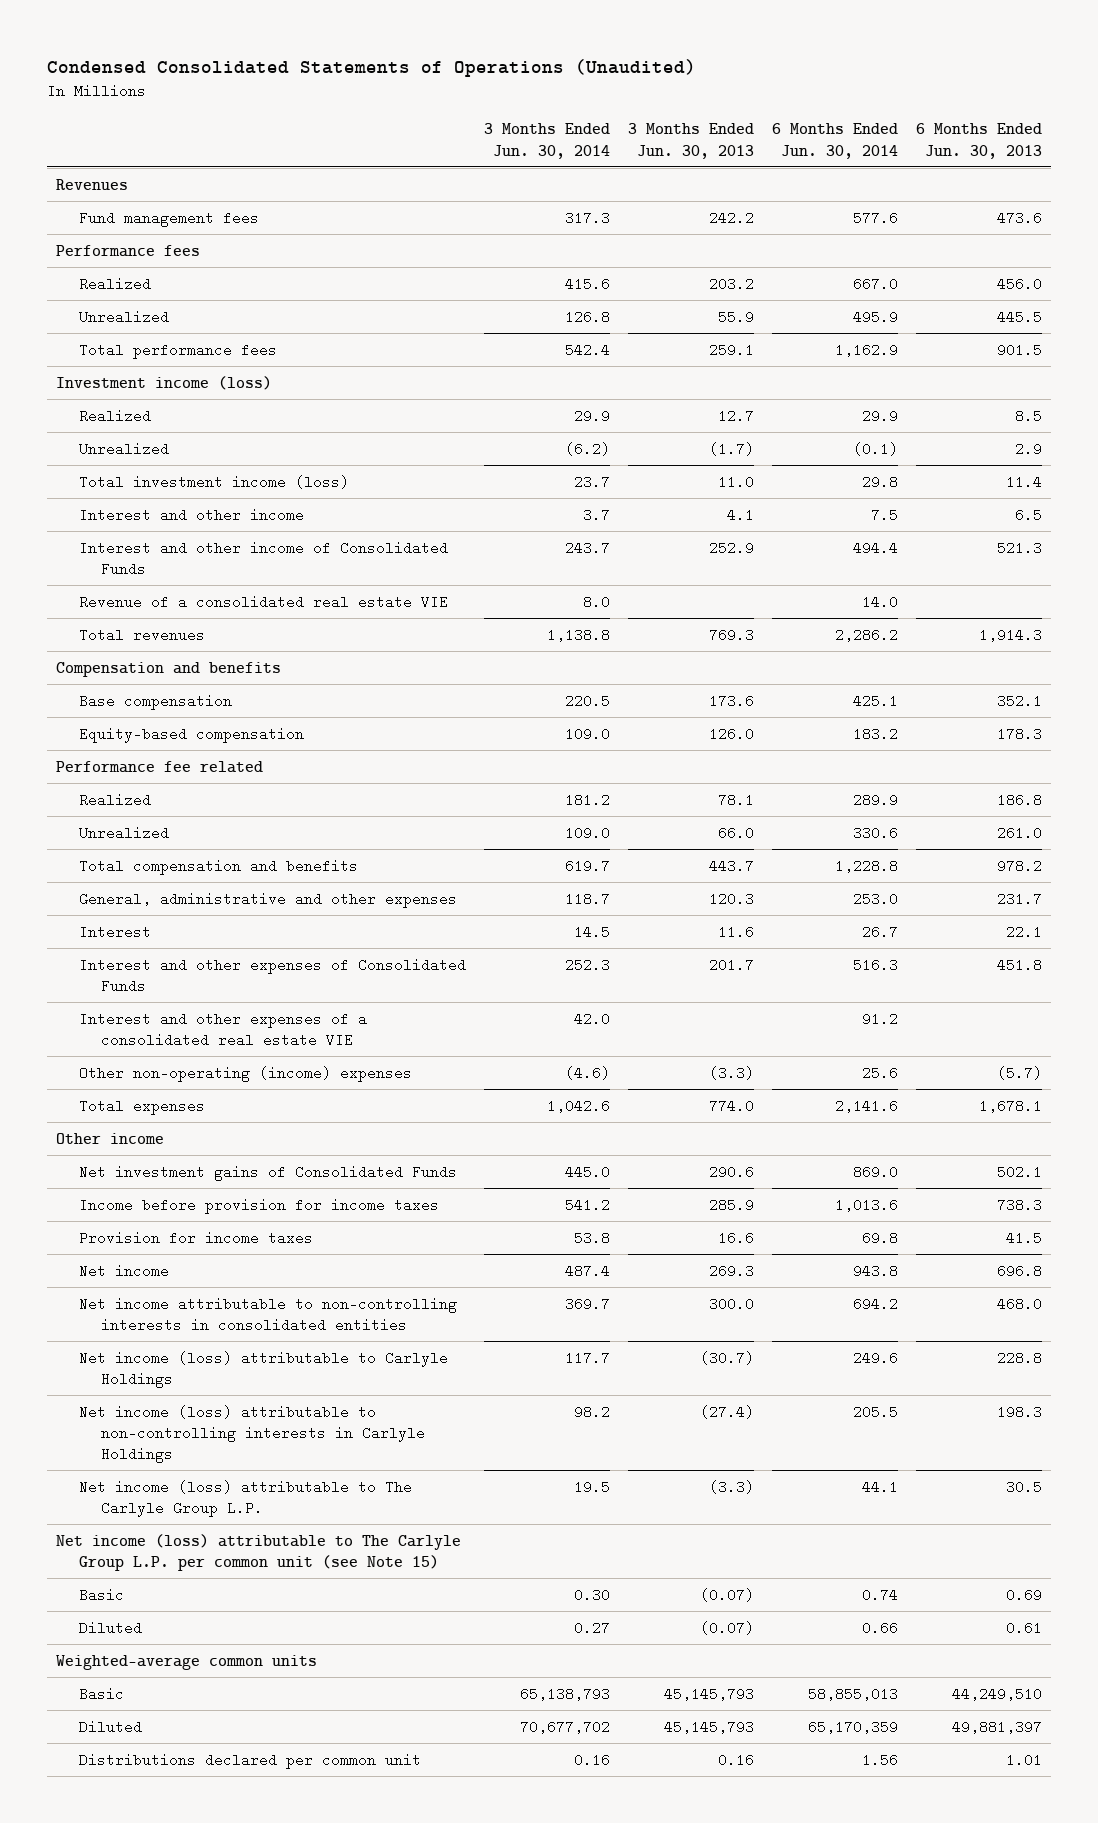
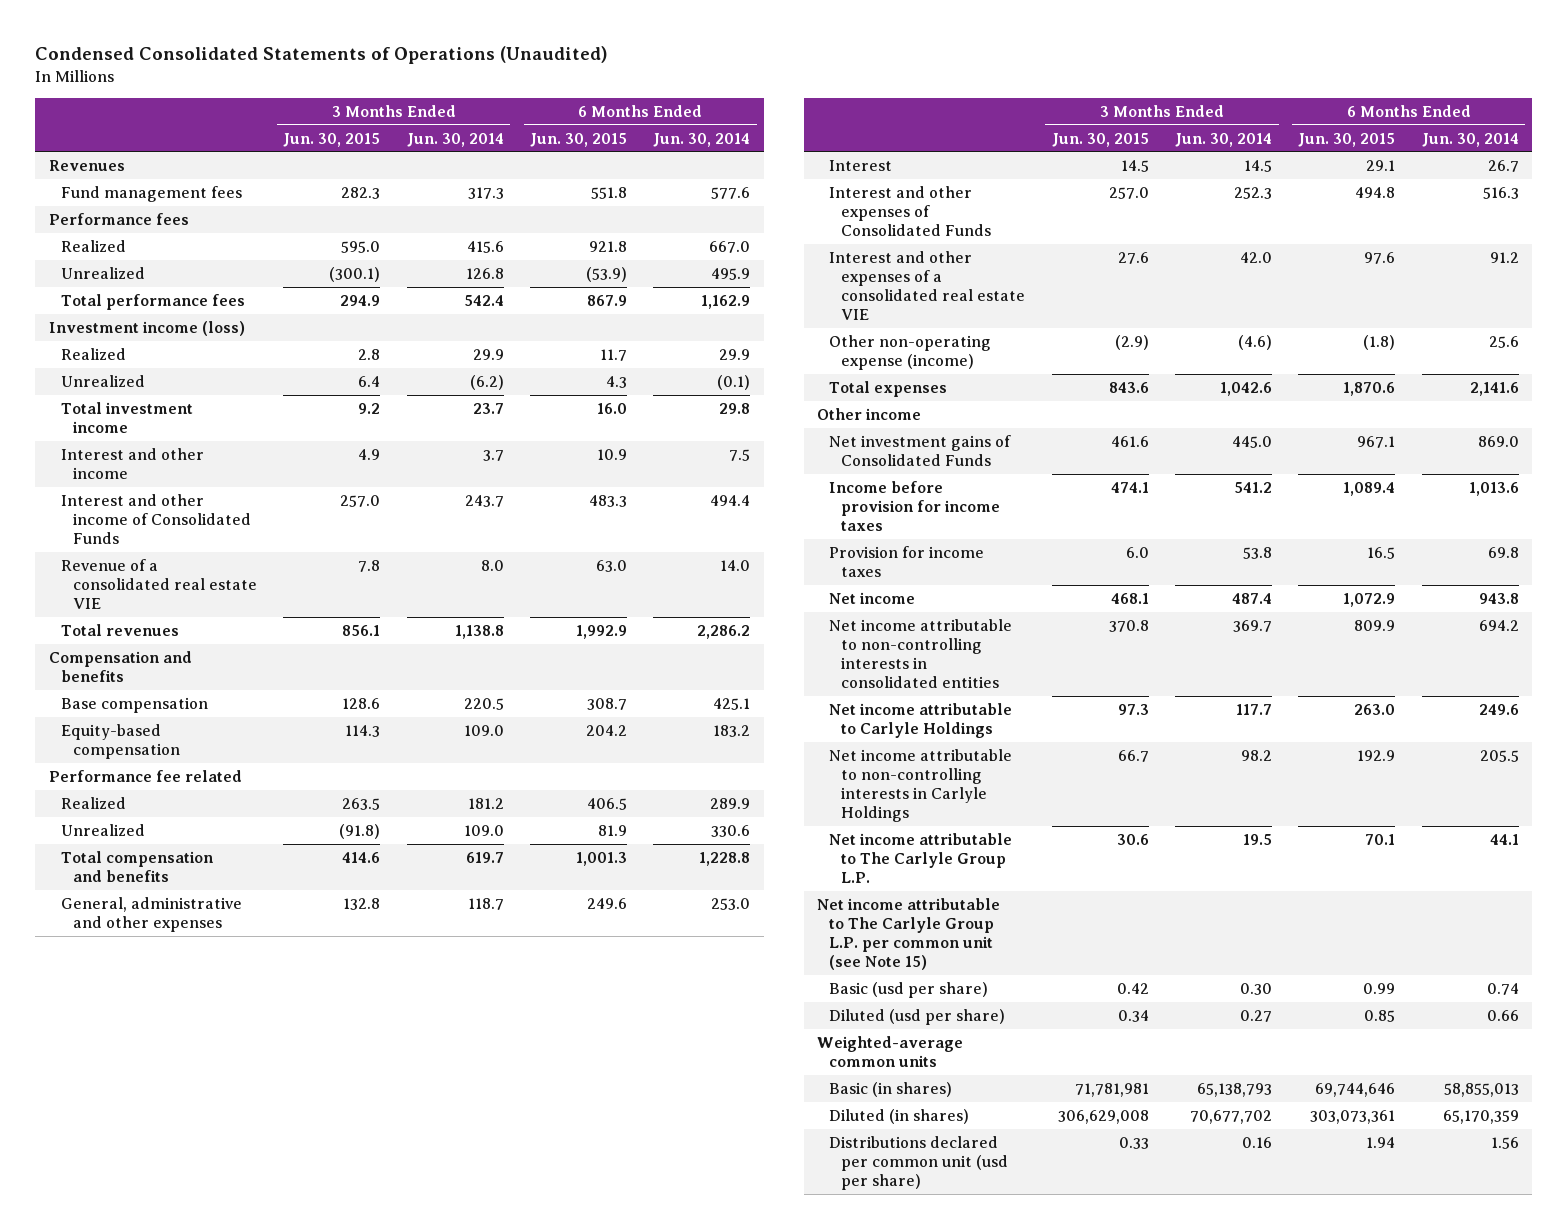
[627,123,754,159] 3 Months Ended Jun. 30, 2013 -> none
[915,123,1042,159] 6 Months Ended Jun. 30, 2013 -> none
none -> [283,132,381,147] Jun. 30, 2015
none -> [530,132,628,147] Jun. 30, 2015
[78,474,349,489] Total investment income (loss) -> [60,401,193,433] Total investment income
[78,1065,412,1082] Other non-operating (income) expenses -> [829,334,992,370] Other non-operating expense (income)
[78,1350,448,1388] Net income (loss) attributable to Carlyle Holdings -> [829,702,1013,738] Net income attributable to Carlyle Holdings
[78,1404,426,1463] Net income (loss) attributable to non-controlling interests in Carlyle Holdings -> [829,748,1013,822] Net income attributable to non-controlling interests in Carlyle Holdings
[78,1479,412,1517] Net income (loss) attributable to The Carlyle Group L.P. -> [829,832,1013,883] Net income attributable to The Carlyle Group L.P.
[56,1533,462,1571] Net income (loss) attributable to The Carlyle Group L.P. per common unit (see Note 15) -> [816,897,1000,970] Net income attributable to The Carlyle Group L.P. per common unit (see Note 15)
[78,1587,124,1602] Basic -> [829,981,989,998] Basic (usd per share)
[78,1620,142,1635] Diluted -> [829,1008,1006,1025] Diluted (usd per share)
[78,1686,124,1701] Basic -> [829,1081,953,1097] Basic (in shares)
[78,1719,142,1734] Diluted -> [829,1108,970,1124] Diluted (in shares)
[78,1752,421,1769] Distributions declared per common unit -> [829,1135,1009,1190] Distributions declared per common unit (usd per share)

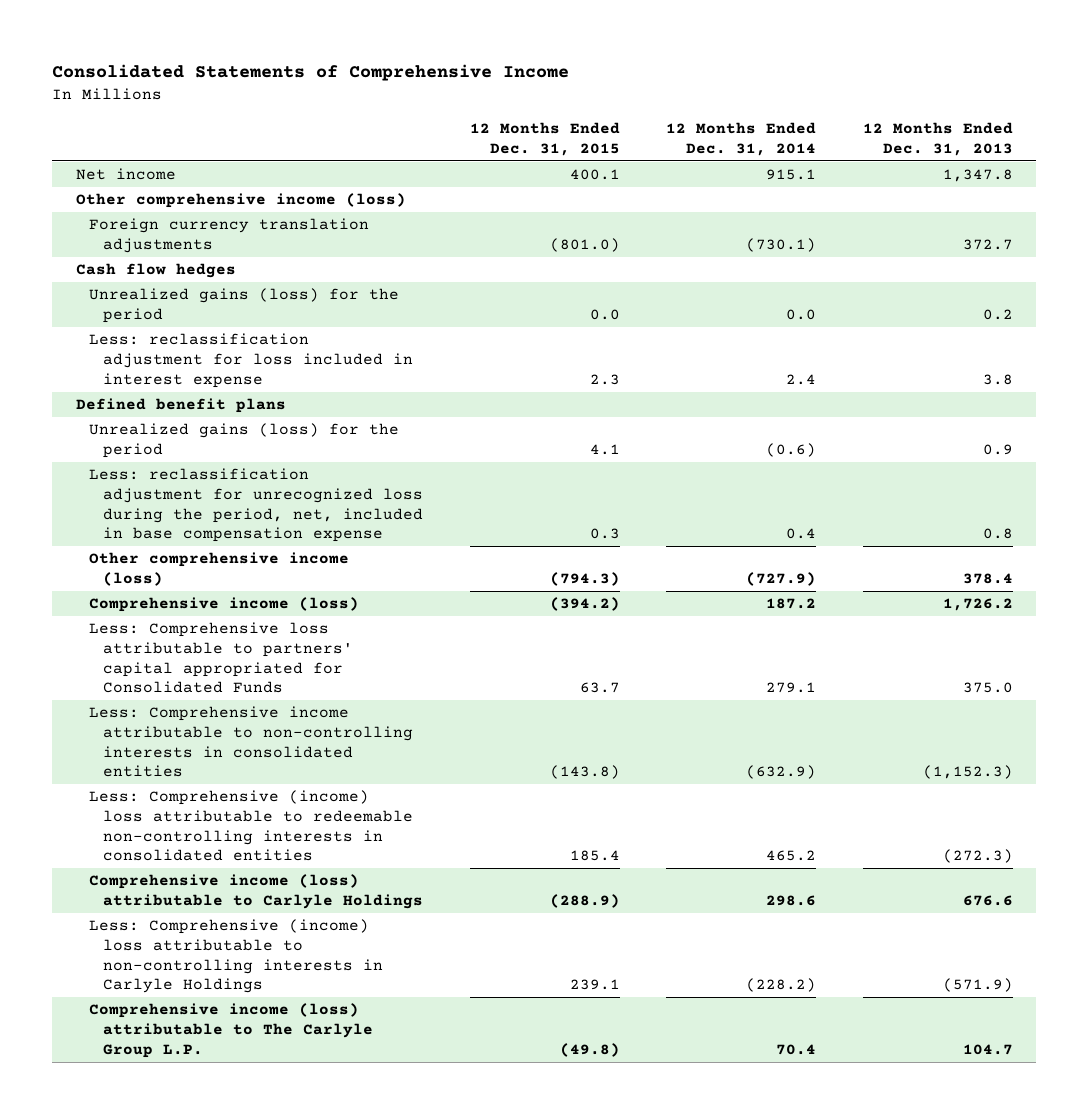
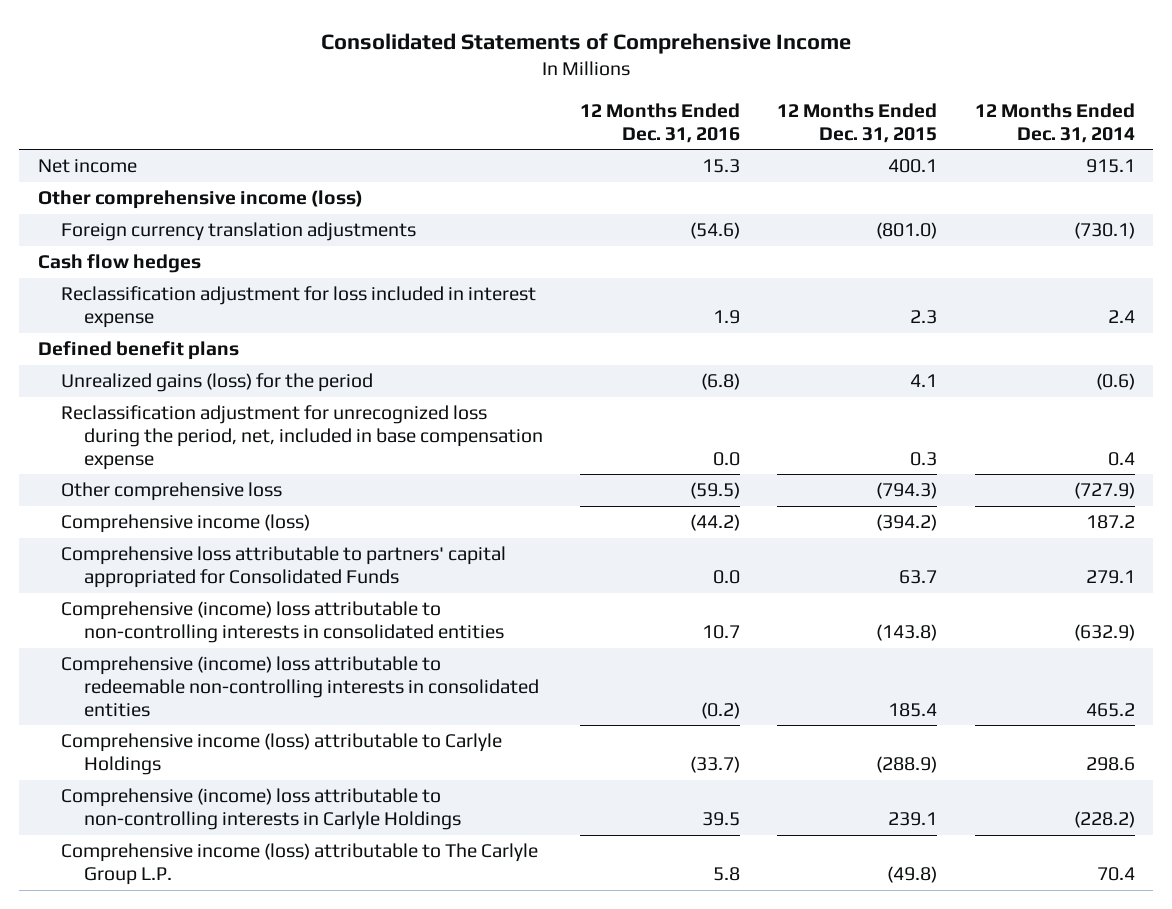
[863,121,1014,156] 12 Months Ended Dec. 31, 2013 -> none
none -> [579,102,740,143] 12 Months Ended Dec. 31, 2016
[89,288,400,324] Unrealized gains (loss) for the period -> none
[89,333,413,388] Less: reclassification adjustment for loss included in interest expense -> [60,286,536,328] Reclassification adjustment for loss included in interest expense
[89,468,423,543] Less: reclassification adjustment for unrecognized loss during the period, net, included in base compensation expense -> [60,405,543,470] Reclassification adjustment for unrecognized loss during the period, net, included in base compensation expense
[89,552,350,587] Other comprehensive income (loss) -> [60,482,282,502] Other comprehensive loss
[89,622,353,694] Less: Comprehensive loss attributable to partners' capital appropriated for Consolidated Funds -> [60,546,506,588] Comprehensive loss attributable to partners' capital appropriated for Consolidated Funds
[89,706,413,778] Less: Comprehensive income attributable to non-controlling interests in consolidated entities -> [60,601,504,643] Comprehensive (income) loss attributable to non-controlling interests in consolidated entities
[89,790,413,862] Less: Comprehensive (income) loss attributable to redeemable non-controlling interests in consolidated entities -> [60,656,539,717] Comprehensive (income) loss attributable to redeemable non-controlling interests in consolidated entities
[89,919,383,994] Less: Comprehensive (income) loss attributable to non-controlling interests in Carlyle Holdings -> [60,788,461,830] Comprehensive (income) loss attributable to non-controlling interests in Carlyle Holdings

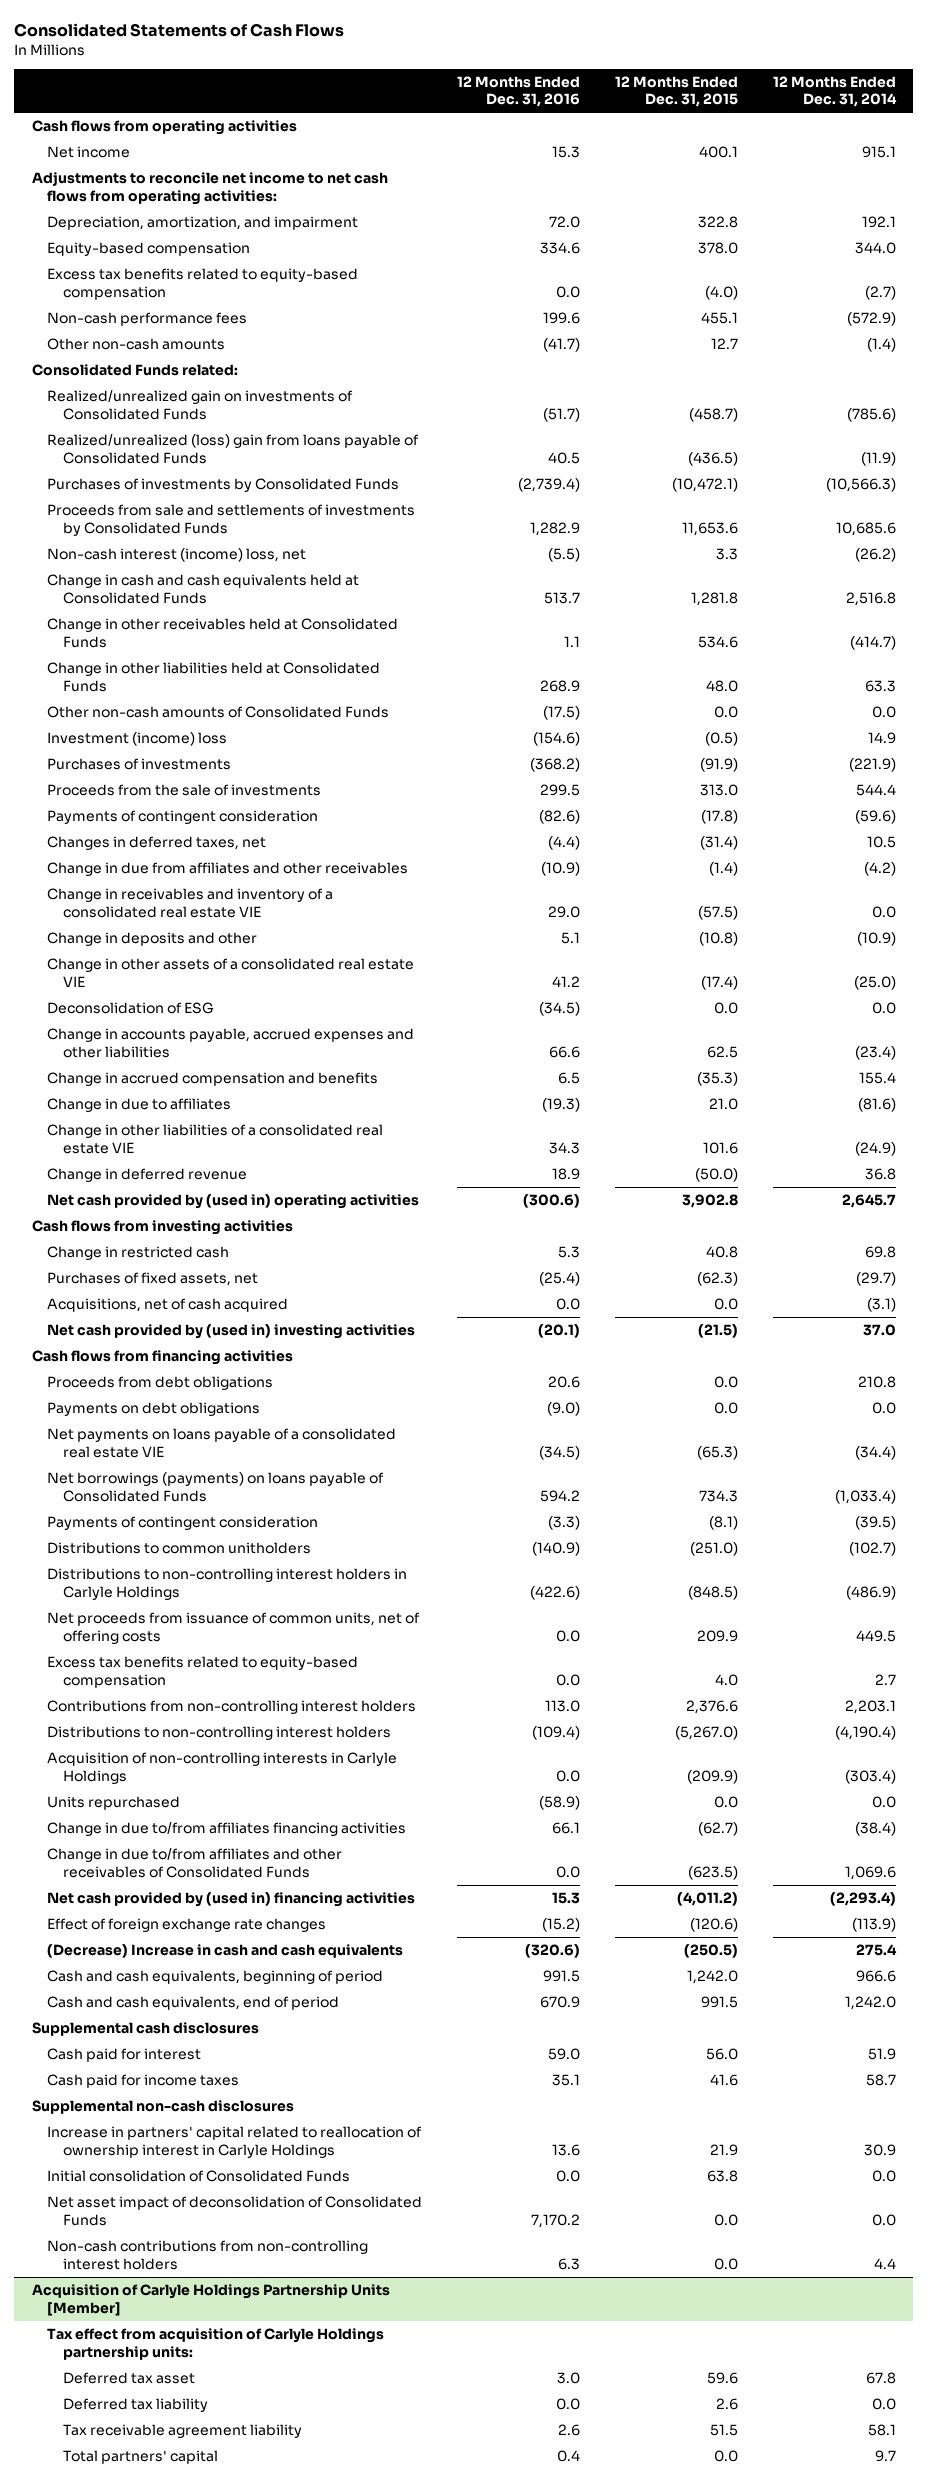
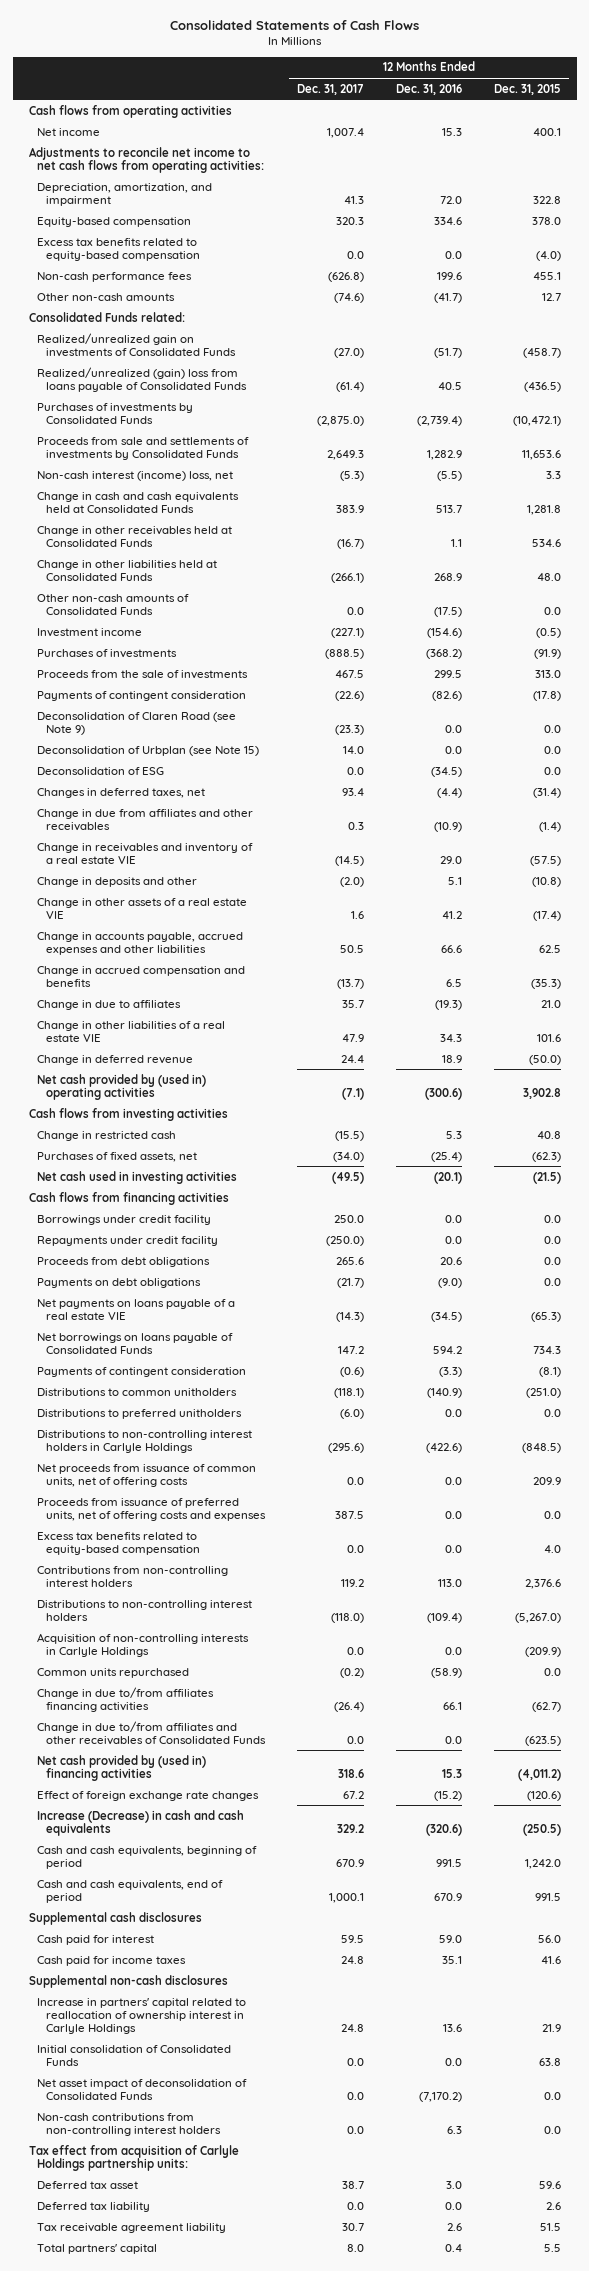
[772,75,897,108] 12 Months Ended Dec. 31, 2014 -> none
none -> [296,83,364,95] Dec. 31, 2017
[47,434,420,464] Realized/unrealized (loss) gain from loans payable of Consolidated Funds -> [37,366,247,392] Realized/unrealized (gain) loss from loans payable of Consolidated Funds
[47,732,228,747] Investment (income) loss -> [37,627,143,637] Investment income
none -> [37,711,237,735] Deconsolidation of Claren Road (see Note 9)
none -> [37,745,260,756] Deconsolidation of Urbplan (see Note 15)
[47,1002,215,1015] Deconsolidation of ESG -> [37,766,165,775] Deconsolidation of ESG
[47,888,334,918] Change in receivables and inventory of a consolidated real estate VIE -> [37,842,254,864] Change in receivables and inventory of a real estate VIE
[47,958,415,987] Change in other assets of a consolidated real estate VIE -> [37,897,248,919] Change in other assets of a real estate VIE
[47,1124,384,1154] Change in other liabilities of a consolidated real estate VIE -> [37,1020,226,1042] Change in other liabilities of a real estate VIE
[47,1298,289,1313] Acquisitions, net of cash acquired -> none
[47,1324,416,1340] Net cash provided by (used in) investing activities -> [37,1170,238,1184] Net cash used in investing activities
none -> [37,1214,212,1225] Borrowings under credit facility
none -> [37,1235,219,1246] Repayments under credit facility
[47,1428,397,1458] Net payments on loans payable of a consolidated real estate VIE -> [37,1298,236,1320] Net payments on loans payable of a real estate VIE
[47,1472,385,1502] Net borrowings (payments) on loans payable of Consolidated Funds -> [37,1332,234,1354] Net borrowings on loans payable of Consolidated Funds
none -> [37,1408,243,1419] Distributions to preferred unitholders
none -> [37,1497,266,1521] Proceeds from issuance of preferred units, net of offering costs and expenses
[47,1796,181,1811] Units repurchased -> [37,1667,190,1678] Common units repurchased
[47,1944,404,1959] (Decrease) Increase in cash and cash equivalents -> [37,1809,245,1836] Increase (Decrease) in cash and cash equivalents
[531,2213,581,2228] 7,170.2 -> [418,2091,462,2102] (7,170.2)
[31,2284,390,2316] Acquisition of Carlyle Holdings Partnership Units [Member] -> none
[713,2450,738,2463] 0.0 -> [543,2243,561,2252] 5.5

